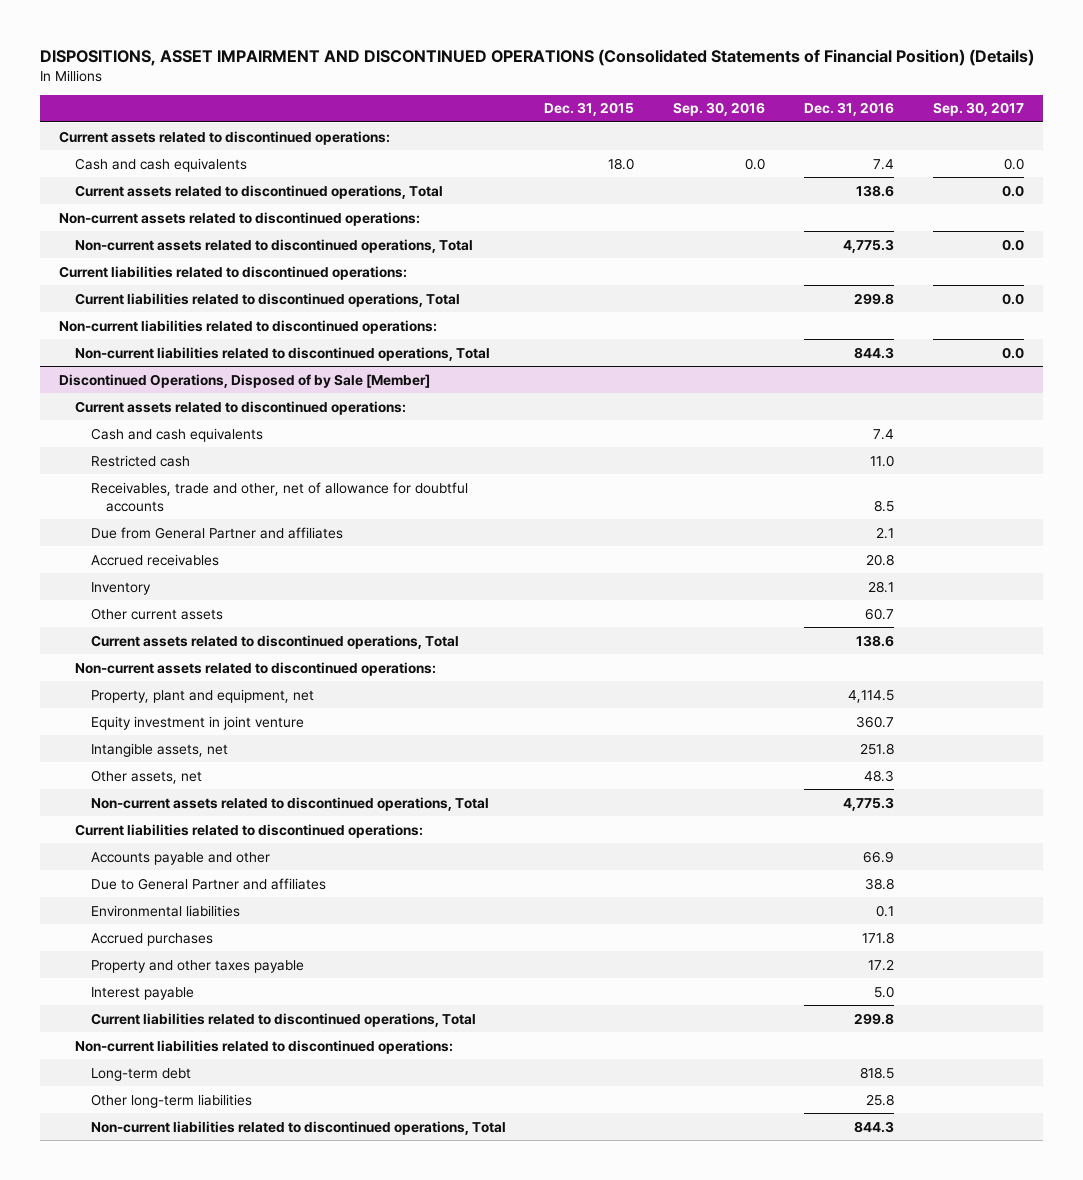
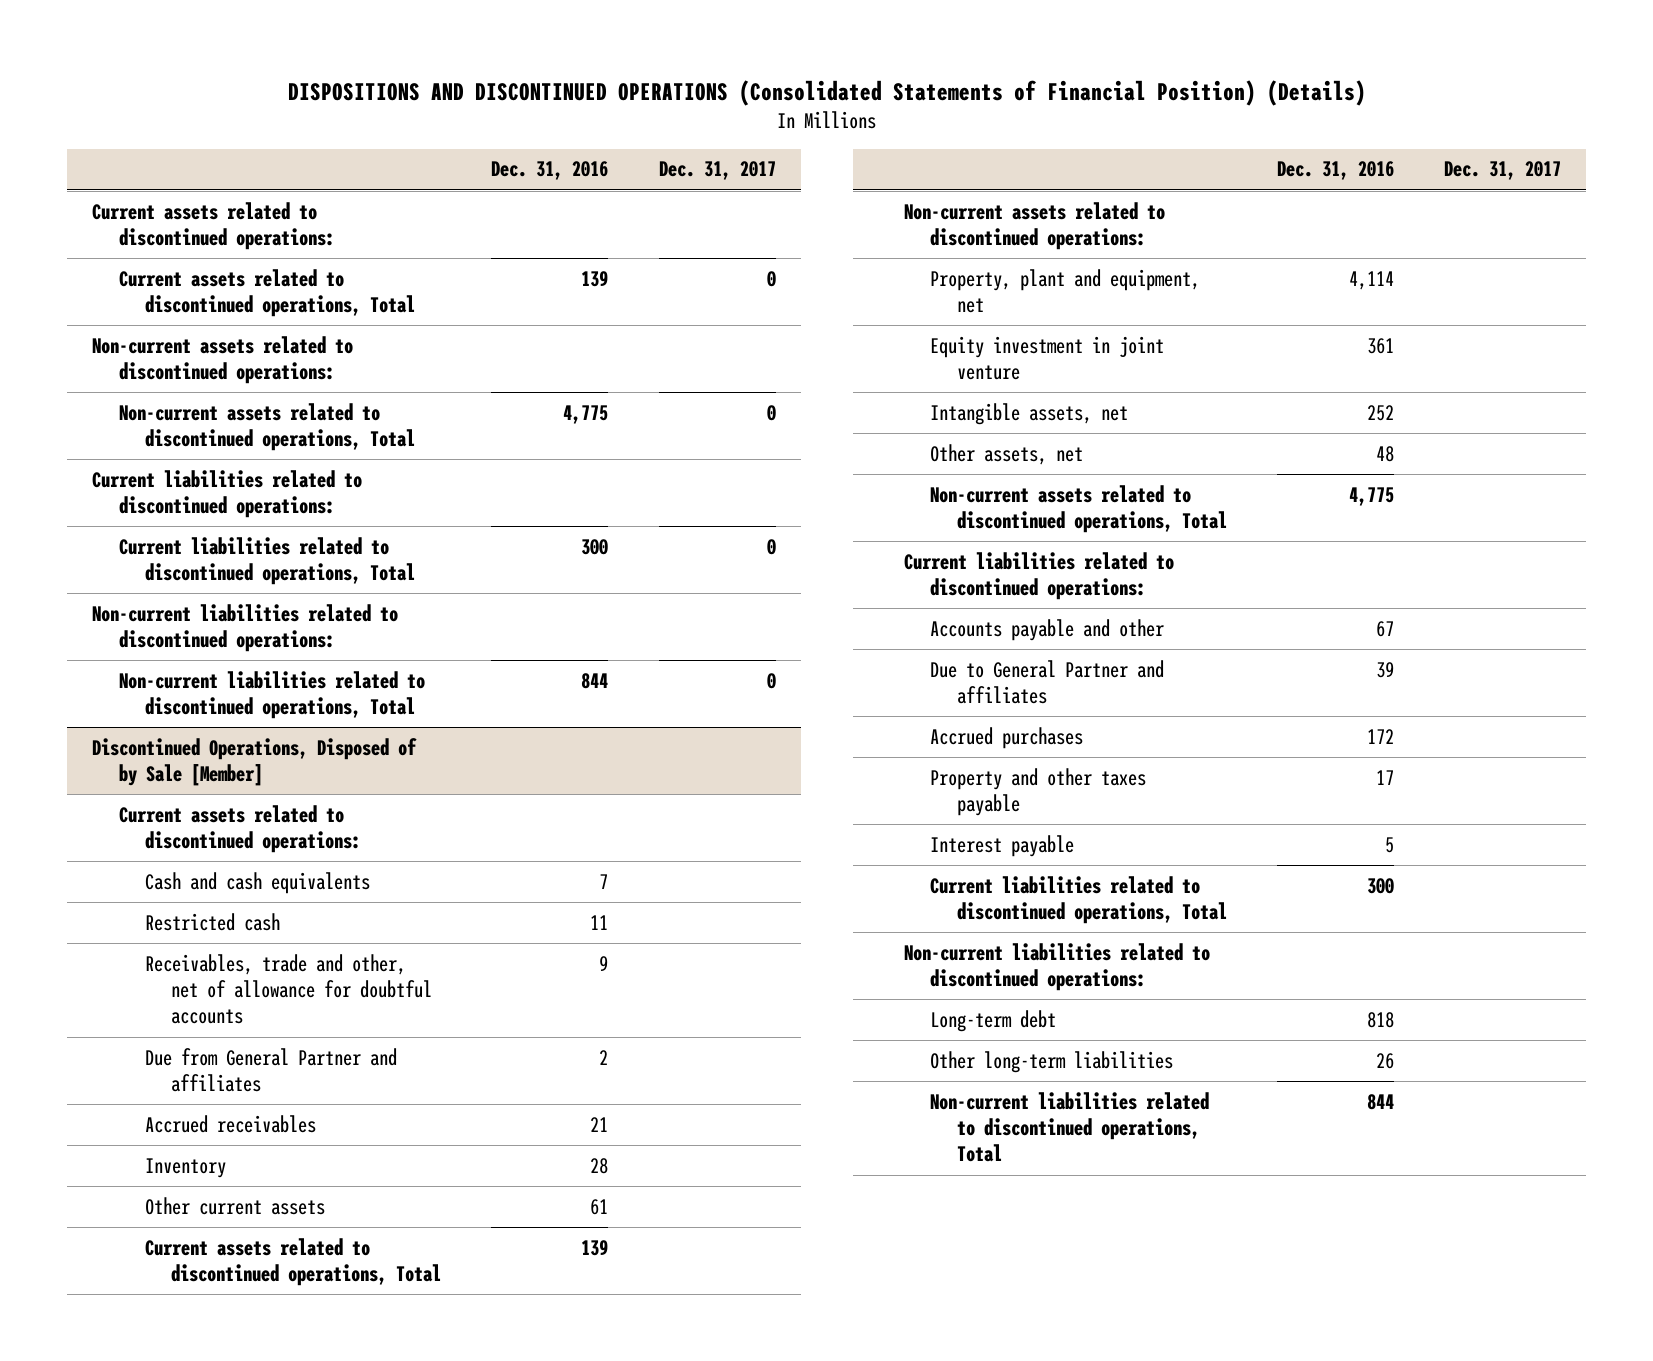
[39,48,1034,66] DISPOSITIONS, ASSET IMPAIRMENT AND DISCONTINUED OPERATIONS (Consolidated Statements of Financial Position) (Details) -> [287,79,1366,106] DISPOSITIONS AND DISCONTINUED OPERATIONS (Consolidated Statements of Financial Position) (Details)
[544,102,635,117] Dec. 31, 2015 -> none
[673,102,766,117] Sep. 30, 2016 -> none
[932,102,1024,117] Sep. 30, 2017 -> none
none -> [658,161,776,181] Dec. 31, 2017
[74,157,247,172] Cash and cash equivalents -> none
[855,184,894,197] 138.6 -> [581,270,609,287] 139
[842,238,894,253] 4,775.3 -> [563,404,609,424] 4,775
[853,292,894,305] 299.8 -> [581,538,609,555] 300
[853,346,894,359] 844.3 -> [581,672,609,689] 844
[872,428,894,440] 7.4 -> [599,873,609,889] 7
[869,454,894,467] 11.0 -> [590,914,609,930] 11
[873,499,894,512] 8.5 -> [599,955,609,971] 9
[875,526,894,539] 2.1 -> [599,1049,609,1065] 2
[865,553,894,566] 20.8 -> [590,1116,609,1132] 21
[867,580,894,593] 28.1 -> [590,1157,609,1174] 28
[864,607,894,620] 60.7 -> [590,1198,609,1215] 61
[855,634,894,647] 138.6 -> [581,1239,609,1256] 139
[847,689,894,703] 4,114.5 -> [1348,270,1394,290] 4,114
[855,715,894,728] 360.7 -> [1366,337,1394,354] 361
[859,742,894,755] 251.8 -> [1366,404,1394,421] 252
[863,769,894,782] 48.3 -> [1375,445,1394,462] 48
[842,796,894,811] 4,775.3 -> [1348,486,1394,506] 4,775
[90,904,240,917] Environmental liabilities -> none
[862,850,894,863] 66.9 -> [1375,620,1394,637] 67
[864,877,894,890] 38.8 -> [1375,661,1394,678] 39
[861,931,894,944] 171.8 -> [1366,728,1394,744] 172
[867,958,894,971] 17.2 -> [1375,769,1394,785] 17
[873,985,894,998] 5.0 -> [1384,836,1394,853] 5
[853,1012,894,1025] 299.8 -> [1366,877,1394,894] 300
[859,1066,894,1079] 818.5 -> [1366,1011,1394,1028] 818
[865,1093,894,1106] 25.8 -> [1375,1052,1394,1069] 26
[853,1120,894,1133] 844.3 -> [1366,1093,1394,1110] 844

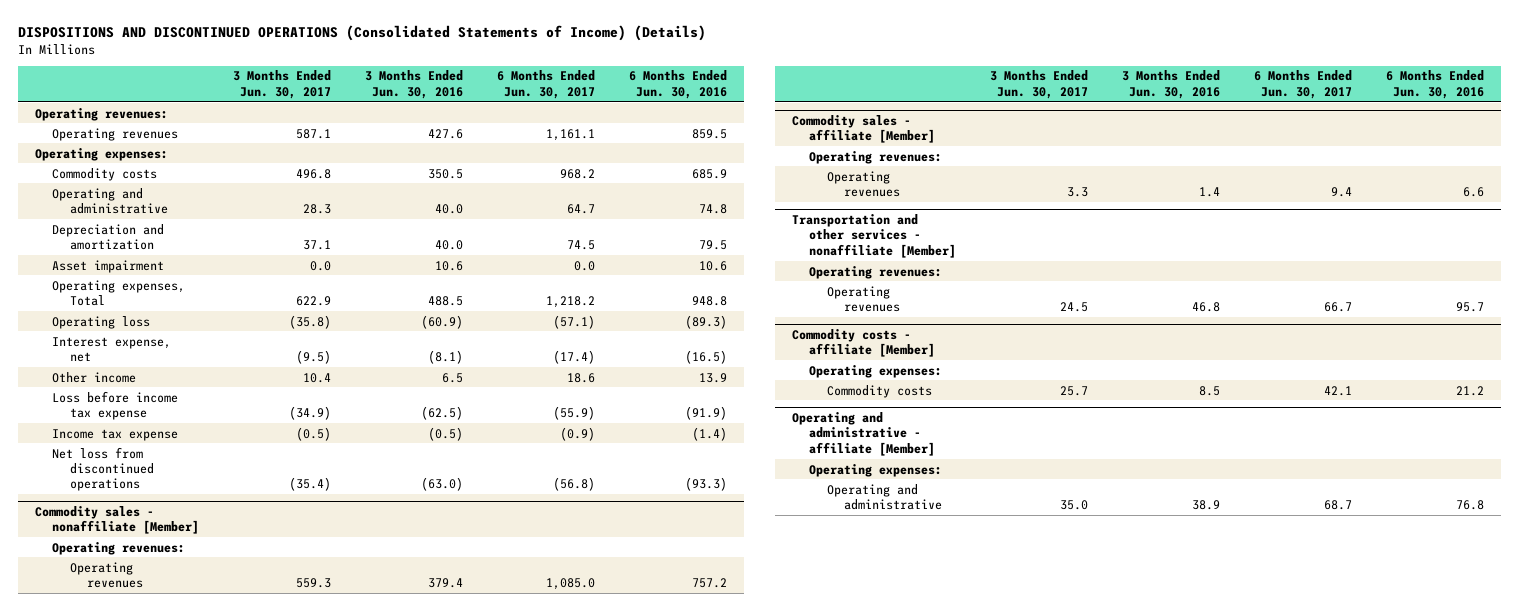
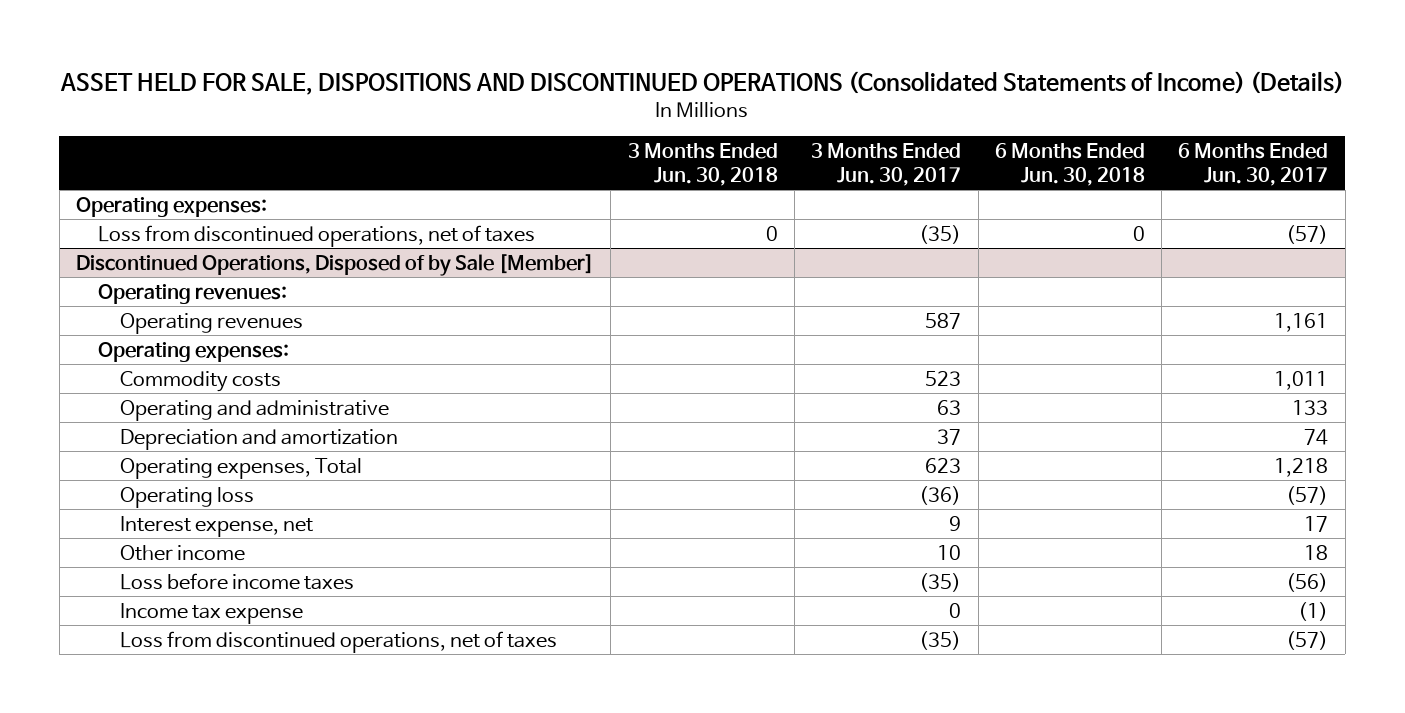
[17,24,706,41] DISPOSITIONS AND DISCONTINUED OPERATIONS (Consolidated Statements of Income) (Details) -> [60,70,1345,95] ASSET HELD FOR SALE, DISPOSITIONS AND DISCONTINUED OPERATIONS (Consolidated Statements of Income) (Details)
[365,70,464,99] 3 Months Ended Jun. 30, 2016 -> none
[629,70,728,99] 6 Months Ended Jun. 30, 2016 -> none
none -> [627,143,778,186] 3 Months Ended Jun. 30, 2018
none -> [994,143,1145,186] 6 Months Ended Jun. 30, 2018
[34,107,168,121] Operating revenues: -> none
[52,127,179,141] Operating revenues -> none
[52,167,158,181] Commodity costs -> none
[52,187,168,214] Operating and administrative -> none
[52,223,165,250] Depreciation and amortization -> none
[52,259,165,273] Asset impairment -> none
[52,279,186,306] Operating expenses, Total -> none
[52,315,151,329] Operating loss -> none
[52,336,172,362] Interest expense, net -> none
[52,371,137,383] Other income -> none
[52,390,179,420] Loss before income tax expense -> none
[52,428,179,441] Income tax expense -> none
[34,506,200,535] Commodity sales - nonaffiliate [Member] -> none
[52,541,186,555] Operating revenues: -> none
[69,561,144,588] Operating revenues -> none
[791,115,936,144] Commodity sales - affiliate [Member] -> none
[809,150,943,164] Operating revenues: -> none
[826,170,901,197] Operating revenues -> none
[791,214,957,258] Transportation and other services - nonaffiliate [Member] -> none
[52,446,154,491] Net loss from discontinued operations -> [97,224,535,247] Loss from discontinued operations, net of taxes
[289,476,332,491] (35.4) -> [919,224,962,244] (35)
[553,476,596,491] (56.8) -> [1286,224,1329,244] (57)
none -> [76,253,595,276] Discontinued Operations, Disposed of by Sale [Member]
[791,329,936,358] Commodity costs - affiliate [Member] -> none
[809,364,943,378] Operating expenses: -> none
[826,384,932,398] Commodity costs -> none
[791,412,936,456] Operating and administrative - affiliate [Member] -> none
[1060,301,1089,312] 24.5 -> [925,312,962,329] 587
[1324,301,1353,312] 66.7 -> [1274,312,1329,332] 1,161
none -> [119,370,281,392] Commodity costs
[1060,499,1089,510] 35.0 -> [937,399,962,415] 63
[1324,499,1353,510] 68.7 -> [1292,399,1329,415] 133
none -> [119,428,398,450] Depreciation and amortization
none -> [119,457,362,479] Operating expenses, Total
none -> [119,486,254,508] Operating loss
none -> [119,515,313,537] Interest expense, net
none -> [119,544,245,561] Other income
none -> [119,572,354,590] Loss before income taxes
none -> [119,602,303,624] Income tax expense
none -> [119,630,557,653] Loss from discontinued operations, net of taxes

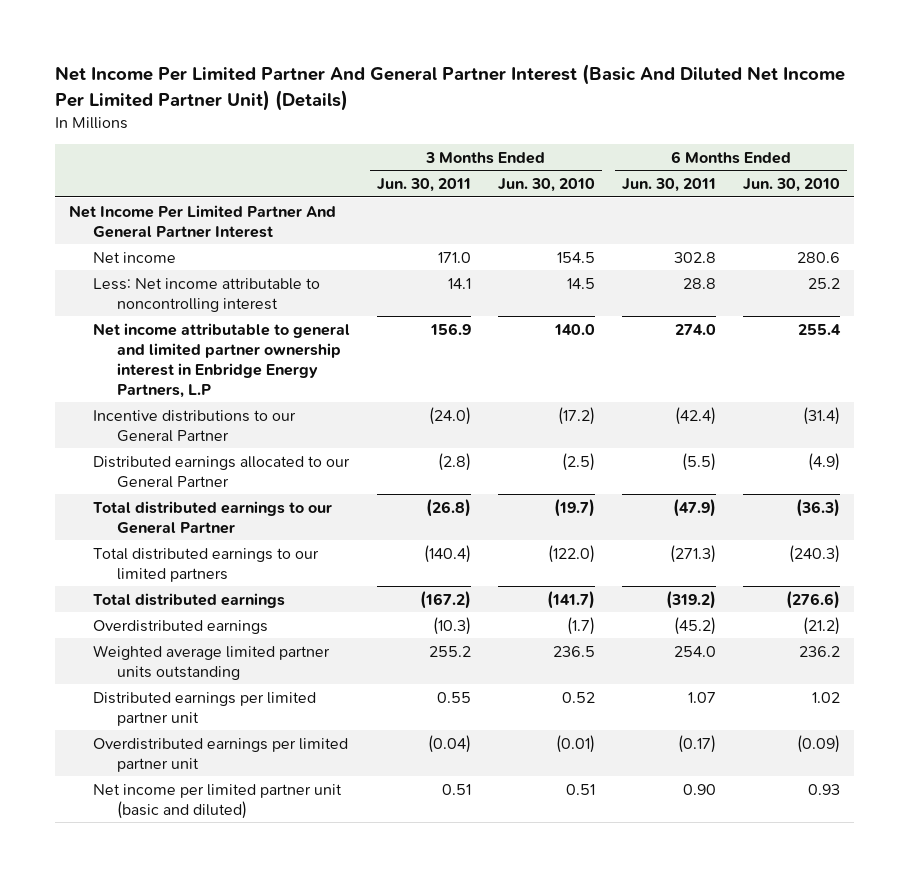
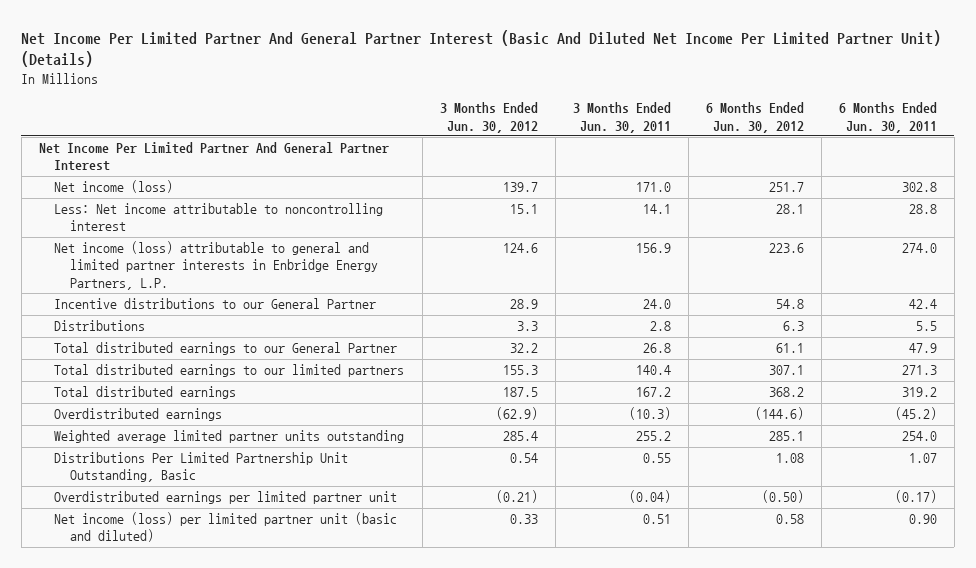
[498,177,596,192] Jun. 30, 2010 -> none
[743,177,841,192] Jun. 30, 2010 -> none
none -> [439,102,538,133] 3 Months Ended Jun. 30, 2012
none -> [705,102,804,133] 6 Months Ended Jun. 30, 2012
[92,251,176,263] Net income -> [54,180,174,194] Net income (loss)
[92,455,350,488] Distributed earnings allocated to our General Partner -> none
[92,322,350,398] Net income attributable to general and limited partner ownership interest in Enbridge Energy Partners, L.P -> [54,241,379,290] Net income (loss) attributable to general and limited partner interests in Enbridge Energy Partners, L.P.
[428,406,471,425] (24.0) -> [642,299,671,310] 24.0
[675,406,717,425] (42.4) -> [908,299,937,310] 42.4
none -> [54,320,146,332] Distributions
[425,498,471,517] (26.8) -> [642,343,671,354] 26.8
[673,498,717,517] (47.9) -> [908,343,937,354] 47.9
[423,544,471,563] (140.4) -> [635,365,671,376] 140.4
[670,544,717,563] (271.3) -> [901,365,937,376] 271.3
[419,590,471,609] (167.2) -> [635,387,671,398] 167.2
[666,590,717,609] (319.2) -> [901,387,937,398] 319.2
[92,691,316,726] Distributed earnings per limited partner unit -> [54,452,349,483] Distributions Per Limited Partnership Unit Outstanding, Basic
[92,783,342,819] Net income per limited partner unit (basic and diluted) -> [54,512,398,543] Net income (loss) per limited partner unit (basic and diluted)

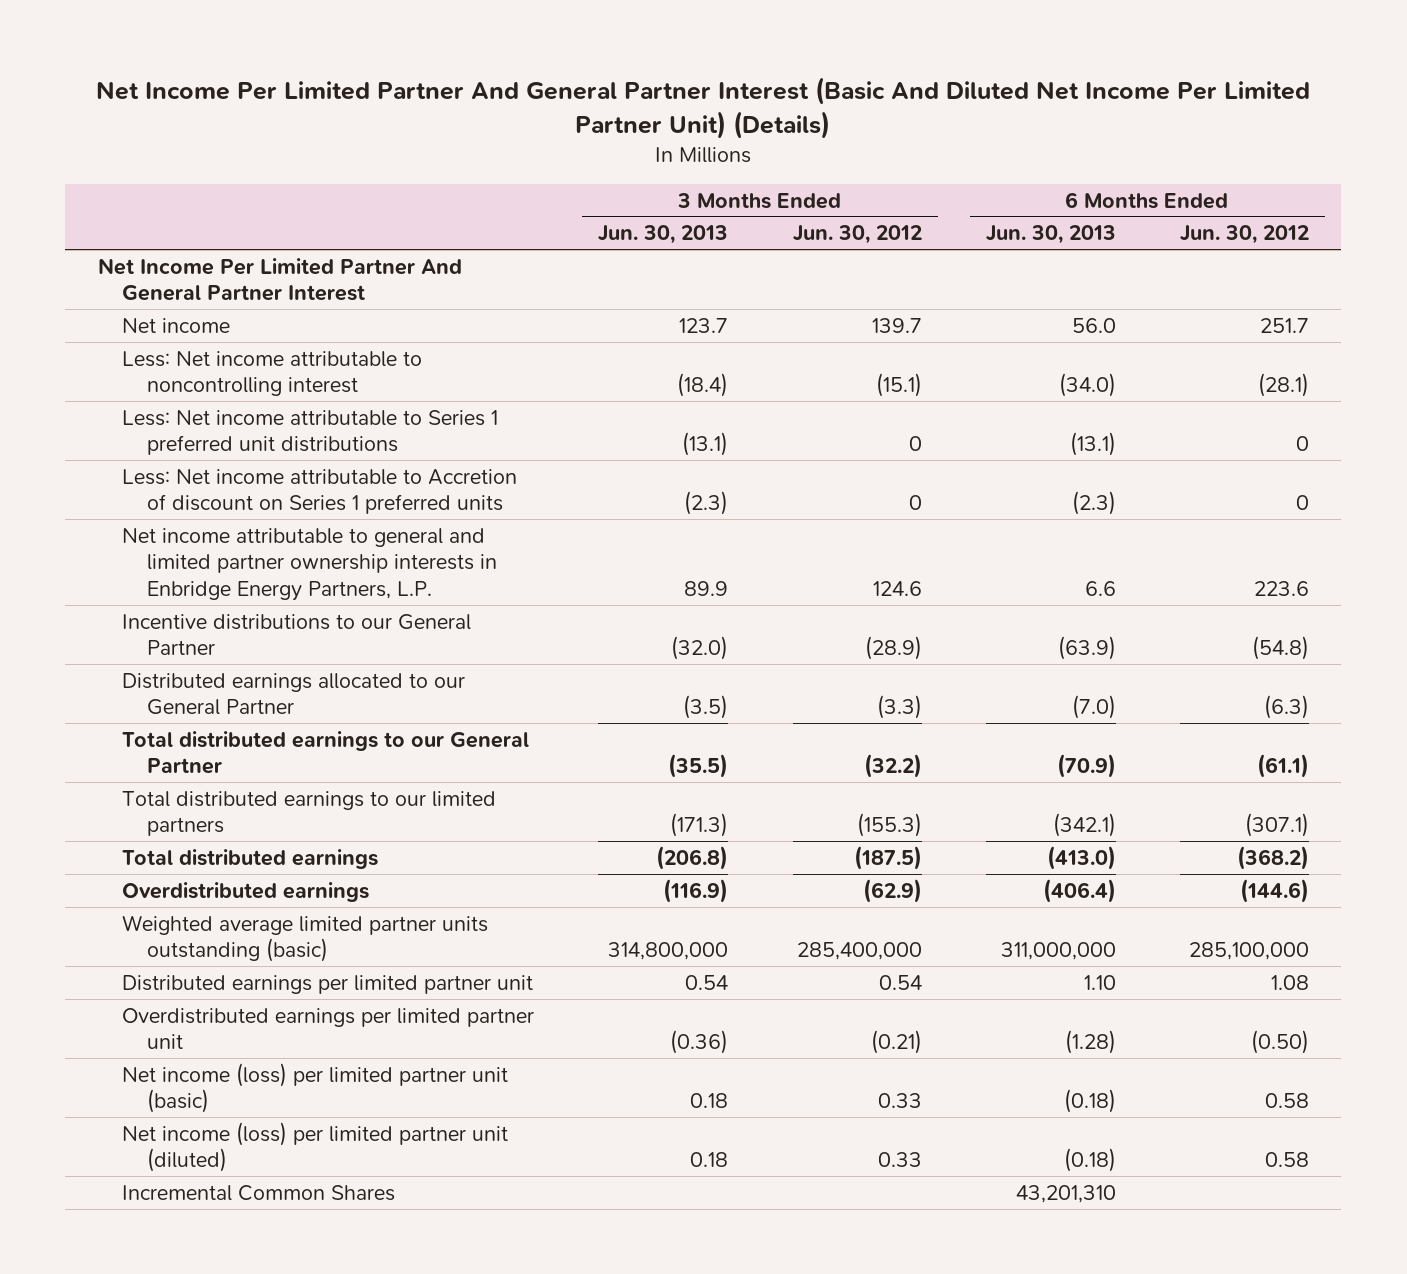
[572,102,671,133] 3 Months Ended Jun. 30, 2011 -> none
[838,102,937,133] 6 Months Ended Jun. 30, 2011 -> none
none -> [598,225,729,245] Jun. 30, 2013
none -> [985,225,1116,245] Jun. 30, 2013
[54,320,146,332] Distributions -> none
[54,180,174,194] Net income (loss) -> [122,317,231,333] Net income
[509,204,538,215] 15.1 -> [875,373,922,398] (15.1)
[775,204,804,215] 28.1 -> [1258,373,1310,398] (28.1)
none -> [122,409,499,456] Less: Net income attributable to Series 1 preferred unit distributions
none -> [122,468,518,515] Less: Net income attributable to Accretion of discount on Series 1 preferred units
[54,241,379,290] Net income (loss) attributable to general and limited partner interests in Enbridge Energy Partners, L.P. -> [122,527,497,601] Net income attributable to general and limited partner ownership interests in Enbridge Energy Partners, L.P.
[509,299,538,310] 28.9 -> [864,636,922,661] (28.9)
[775,299,804,310] 54.8 -> [1252,636,1310,661] (54.8)
none -> [122,672,466,716] Distributed earnings allocated to our General Partner
[509,343,538,354] 32.2 -> [863,754,922,779] (32.2)
[775,343,804,354] 61.1 -> [1257,754,1310,779] (61.1)
[502,365,538,376] 155.3 -> [856,813,922,838] (155.3)
[768,365,804,376] 307.1 -> [1245,813,1310,838] (307.1)
[502,387,538,398] 187.5 -> [853,845,922,870] (187.5)
[768,387,804,398] 368.2 -> [1237,845,1310,870] (368.2)
[54,430,405,444] Weighted average limited partner units outstanding -> [122,914,489,963] Weighted average limited partner units outstanding (basic)
[502,431,538,442] 285.4 -> [796,942,922,961] 285,400,000
[768,431,804,442] 285.1 -> [1189,942,1310,961] 285,100,000
[54,452,349,483] Distributions Per Limited Partnership Unit Outstanding, Basic -> [122,974,534,994] Distributed earnings per limited partner unit
[54,512,398,543] Net income (loss) per limited partner unit (basic and diluted) -> [122,1062,509,1114] Net income (loss) per limited partner unit (basic)
none -> [122,1121,509,1173] Net income (loss) per limited partner unit (diluted)
none -> [122,1184,396,1201] Incremental Common Shares

